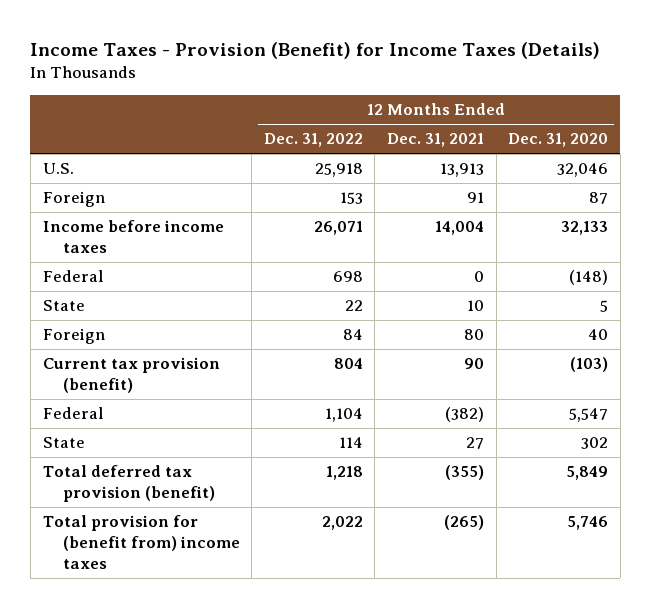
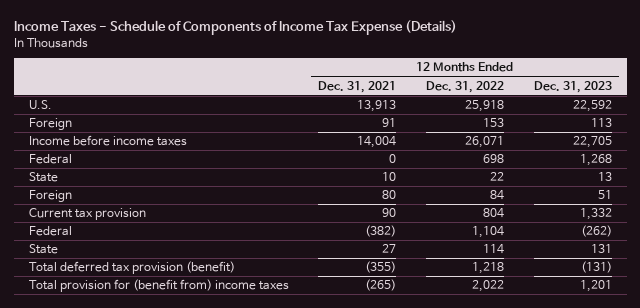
[30,41,601,59] Income Taxes - Provision (Benefit) for Income Taxes (Details) -> [13,20,457,36] Income Taxes - Schedule of Components of Income Tax Expense (Details)
[508,133,609,148] Dec. 31, 2020 -> none
none -> [533,80,612,93] Dec. 31, 2023
[42,357,220,394] Current tax provision (benefit) -> [28,208,146,221] Current tax provision

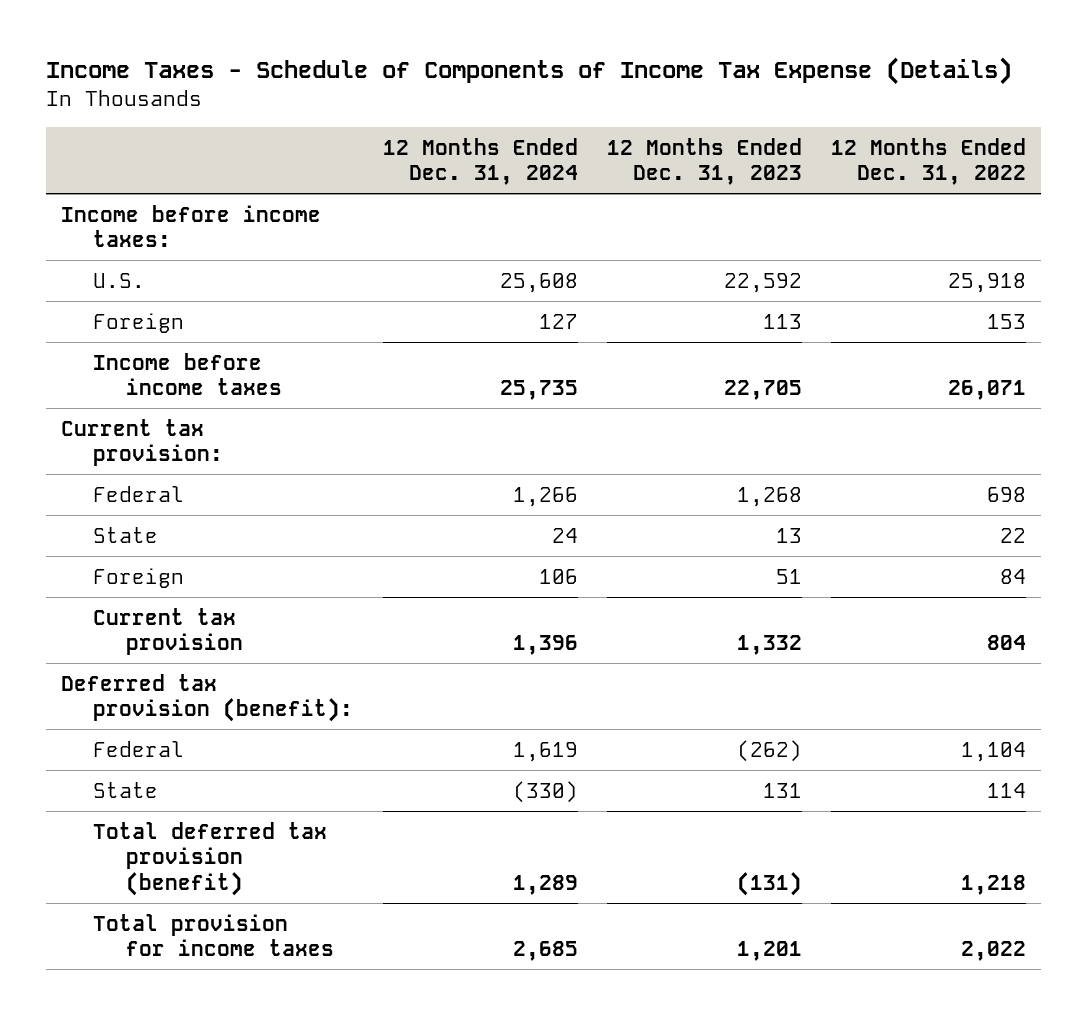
[318,80,397,93] Dec. 31, 2021 -> none
none -> [382,137,578,186] 12 Months Ended Dec. 31, 2024
none -> [60,204,321,248] Income before income taxes:
none -> [60,418,224,467] Current tax provision:
none -> [60,673,354,723] Deferred tax provision (benefit):
[28,279,289,293] Total provision for (benefit from) income taxes -> [93,913,334,957] Total provision for income taxes

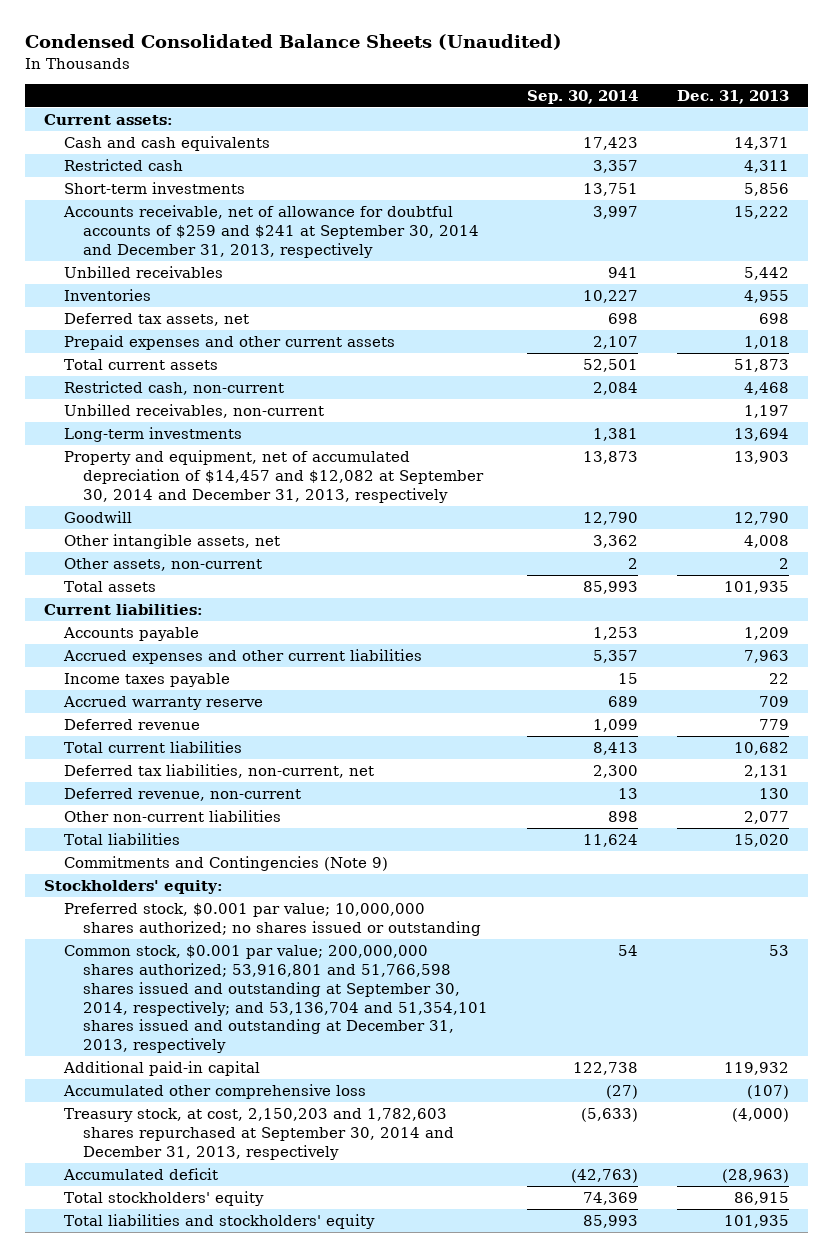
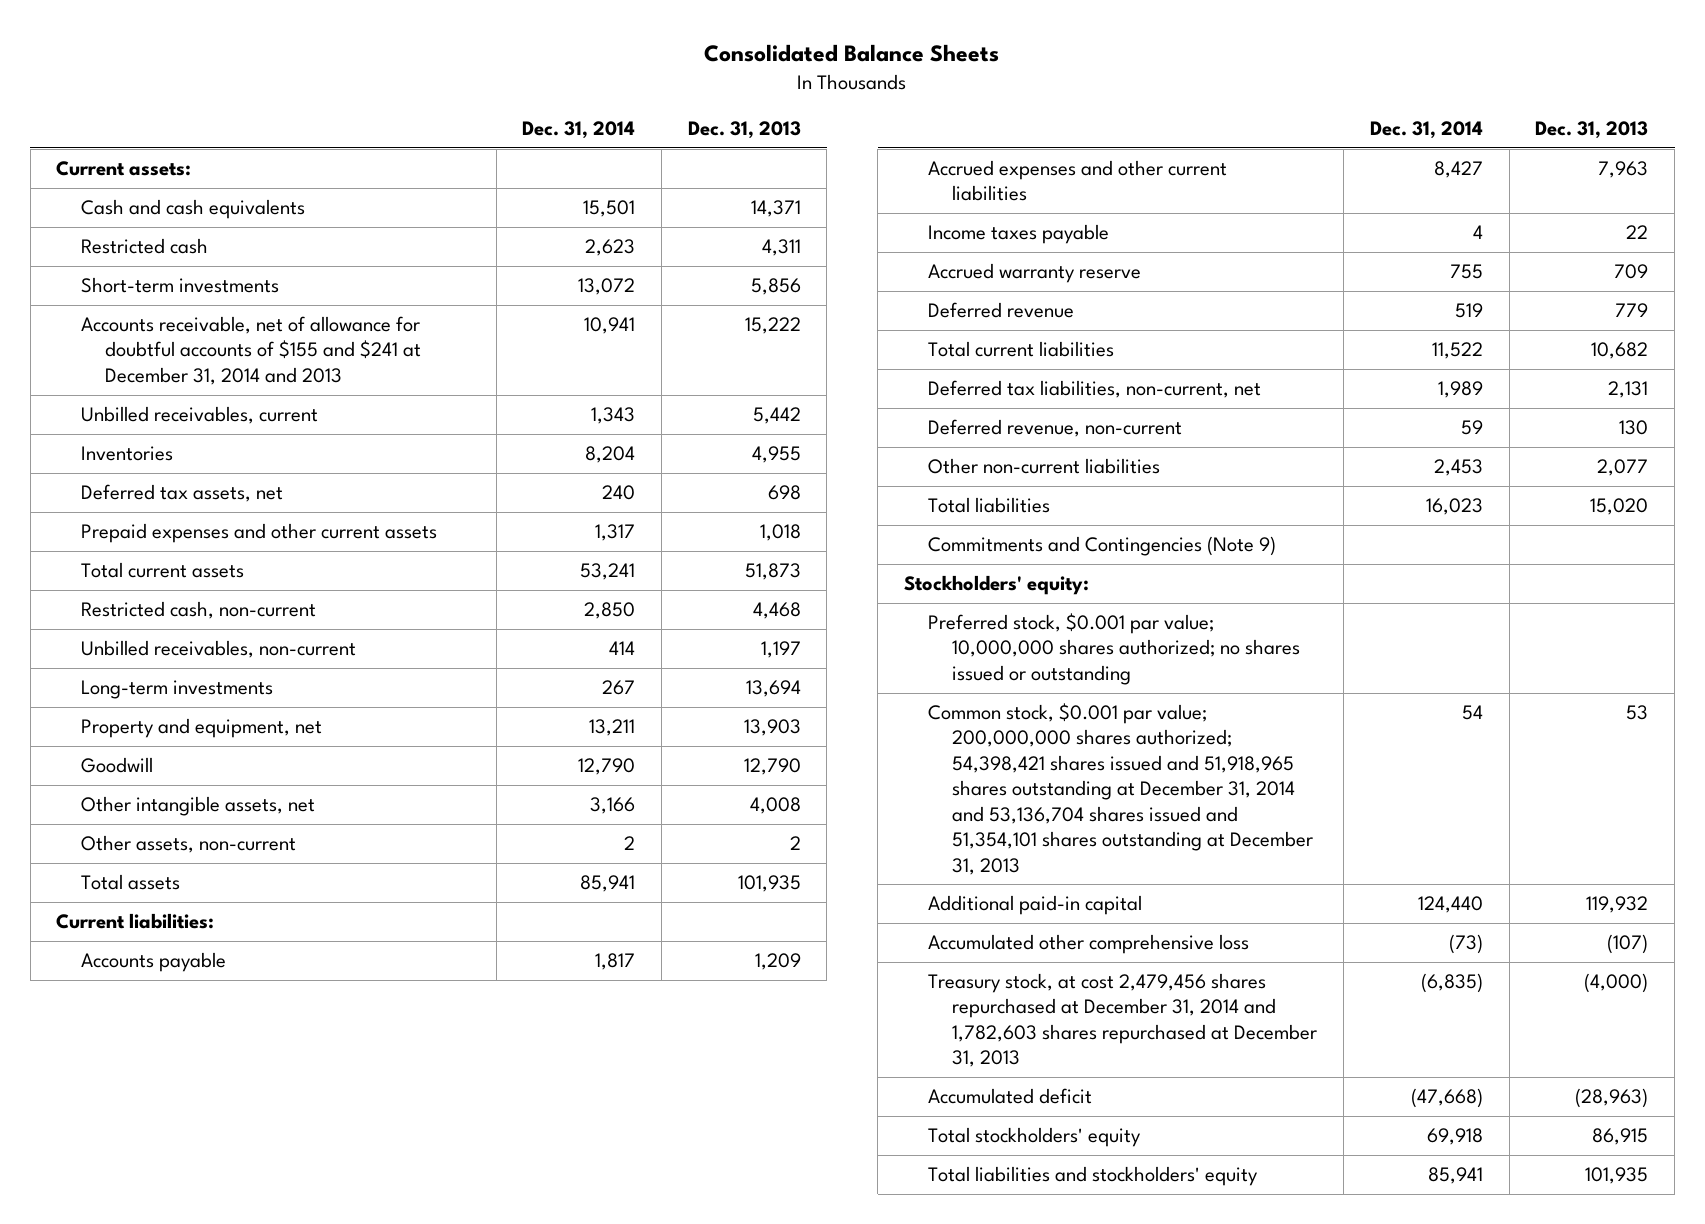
[24,34,562,51] Condensed Consolidated Balance Sheets (Unaudited) -> [704,44,1000,63] Consolidated Balance Sheets
[526,89,638,104] Sep. 30, 2014 -> none
none -> [522,121,636,140] Dec. 31, 2014
[62,205,480,258] Accounts receivable, net of allowance for doubtful accounts of $259 and $241 at September 30, 2014 and December 31, 2013, respectively -> [80,316,421,385] Accounts receivable, net of allowance for doubtful accounts of $155 and $241 at December 31, 2014 and 2013
[63,266,223,279] Unbilled receivables -> [80,406,318,425] Unbilled receivables, current
[63,450,485,503] Property and equipment, net of accumulated depreciation of $14,457 and $12,082 at September 30, 2014 and December 31, 2013, respectively -> [80,718,322,739] Property and equipment, net
[63,945,489,1054] Common stock, $0.001 par value; 200,000,000 shares authorized; 53,916,801 and 51,766,598 shares issued and outstanding at September 30, 2014, respectively; and 53,136,704 and 51,354,101 shares issued and outstanding at December 31, 2013, respectively -> [928,703,1314,875] Common stock, $0.001 par value; 200,000,000 shares authorized; 54,398,421 shares issued and 51,918,965 shares outstanding at December 31, 2014 and 53,136,704 shares issued and 51,354,101 shares outstanding at December 31, 2013
[63,1108,455,1160] Treasury stock, at cost, 2,150,203 and 1,782,603 shares repurchased at September 30, 2014 and December 31, 2013, respectively -> [928,973,1318,1068] Treasury stock, at cost 2,479,456 shares repurchased at December 31, 2014 and 1,782,603 shares repurchased at December 31, 2013

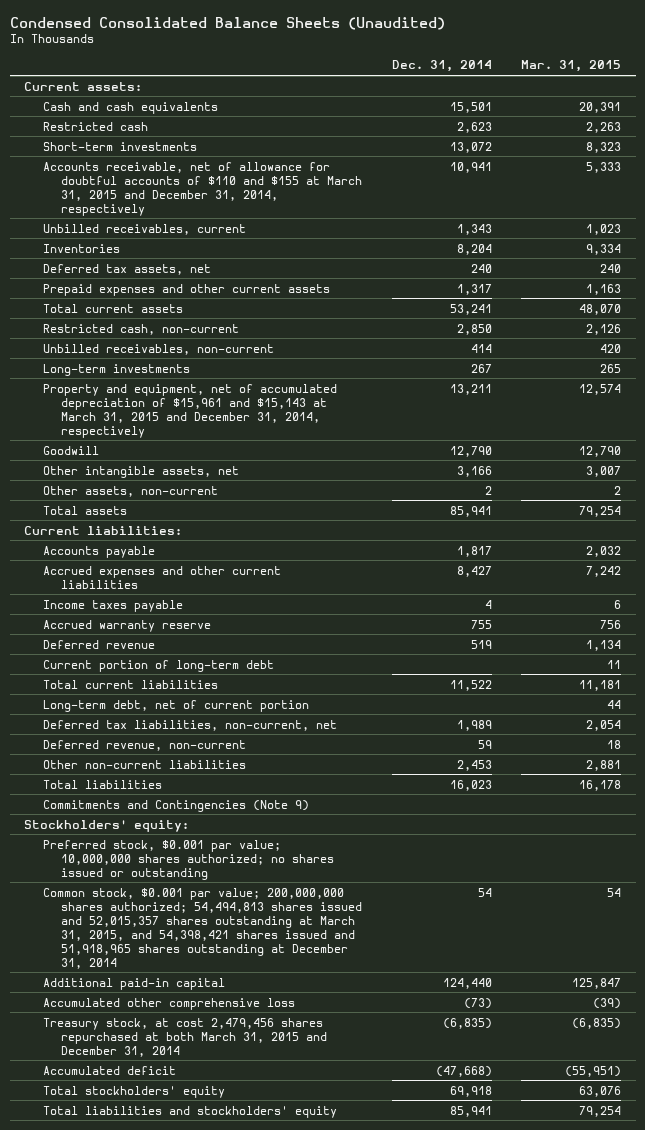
[704,44,1000,63] Consolidated Balance Sheets -> [9,16,445,30] Condensed Consolidated Balance Sheets (Unaudited)
[687,121,801,140] Dec. 31, 2013 -> none
none -> [521,60,622,73] Mar. 31, 2015
[80,316,421,385] Accounts receivable, net of allowance for doubtful accounts of $155 and $241 at December 31, 2014 and 2013 -> [42,161,363,216] Accounts receivable, net of allowance for doubtful accounts of $110 and $155 at March 31, 2015 and December 31, 2014, respectively
[80,718,322,739] Property and equipment, net -> [42,383,337,438] Property and equipment, net of accumulated depreciation of $15,961 and $15,143 at March 31, 2015 and December 31, 2014, respectively
none -> [42,659,274,672] Current portion of long-term debt
none -> [42,699,309,712] Long-term debt, net of current portion
[928,703,1314,875] Common stock, $0.001 par value; 200,000,000 shares authorized; 54,398,421 shares issued and 51,918,965 shares outstanding at December 31, 2014 and 53,136,704 shares issued and 51,354,101 shares outstanding at December 31, 2013 -> [42,887,363,969] Common stock, $0.001 par value; 200,000,000 shares authorized; 54,494,813 shares issued and 52,015,357 shares outstanding at March 31, 2015, and 54,398,421 shares issued and 51,918,965 shares outstanding at December 31, 2014
[928,973,1318,1068] Treasury stock, at cost 2,479,456 shares repurchased at December 31, 2014 and 1,782,603 shares repurchased at December 31, 2013 -> [42,1017,328,1057] Treasury stock, at cost 2,479,456 shares repurchased at both March 31, 2015 and December 31, 2014

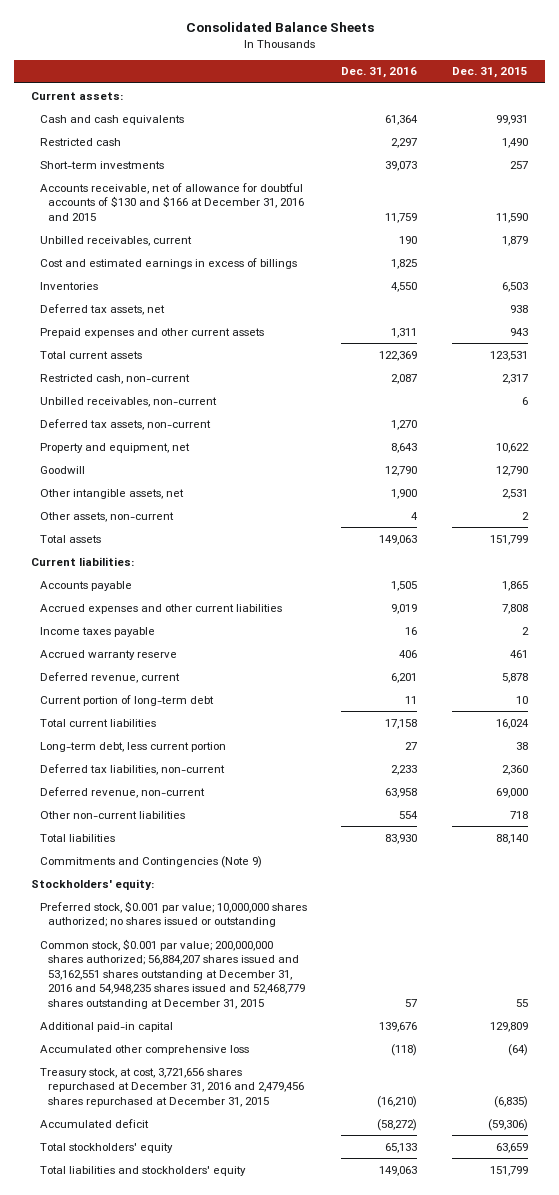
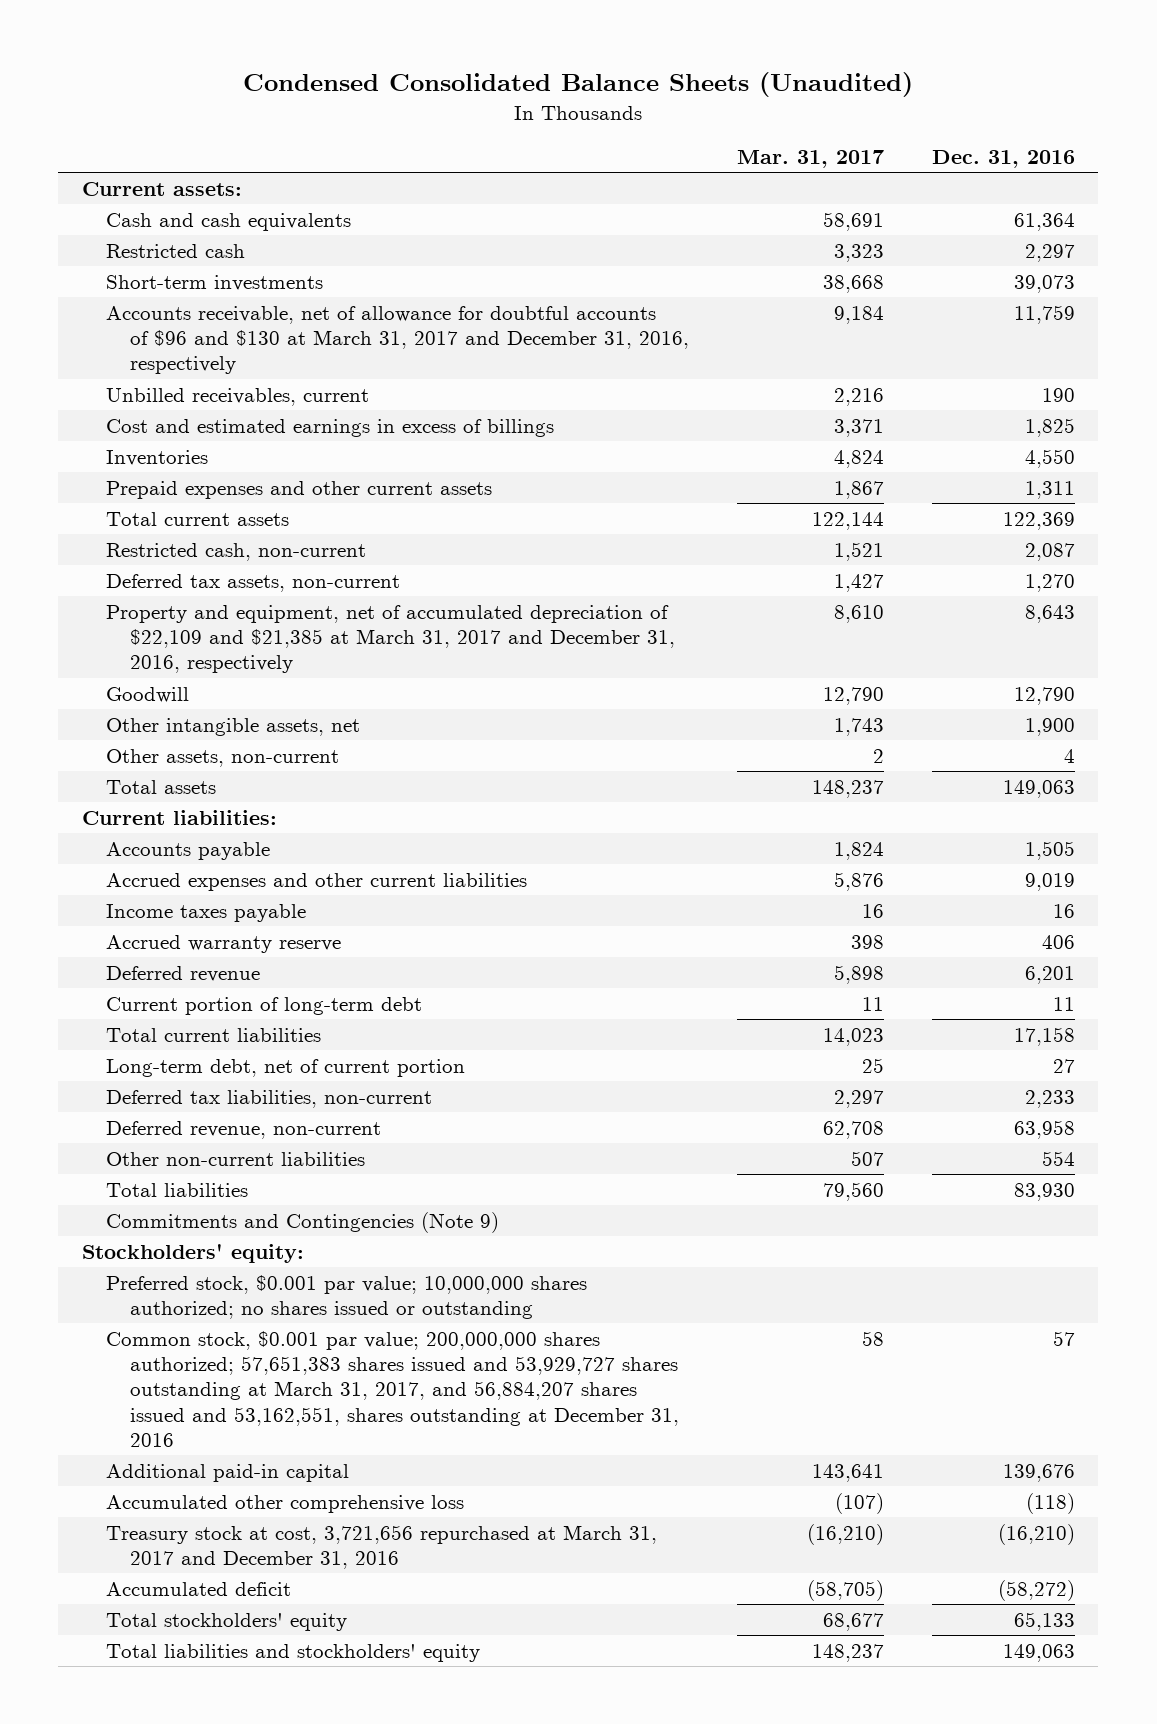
[185,22,374,33] Consolidated Balance Sheets -> [243,72,914,98] Condensed Consolidated Balance Sheets (Unaudited)
[451,67,528,79] Dec. 31, 2015 -> none
none -> [736,149,884,168] Mar. 31, 2017
[39,182,304,221] Accounts receivable, net of allowance for doubtful accounts of $130 and $166 at December 31, 2016 and 2015 -> [106,305,690,375] Accounts receivable, net of allowance for doubtful accounts of $96 and $130 at March 31, 2017 and December 31, 2016, respectively
[39,303,165,315] Deferred tax assets, net -> none
[39,396,217,407] Unbilled receivables, non-current -> none
[39,442,190,453] Property and equipment, net -> [106,604,676,674] Property and equipment, net of accumulated depreciation of $22,109 and $21,385 at March 31, 2017 and December 31, 2016, respectively
[39,671,180,683] Deferred revenue, current -> [106,965,261,982] Deferred revenue
[39,741,226,752] Long-term debt, less current portion -> [106,1058,466,1077] Long-term debt, net of current portion
[39,938,305,1009] Common stock, $0.001 par value; 200,000,000 shares authorized; 56,884,207 shares issued and 53,162,551 shares outstanding at December 31, 2016 and 54,948,235 shares issued and 52,468,779 shares outstanding at December 31, 2015 -> [106,1330,680,1447] Common stock, $0.001 par value; 200,000,000 shares authorized; 57,651,383 shares issued and 53,929,727 shares outstanding at March 31, 2017, and 56,884,207 shares issued and 53,162,551, shares outstanding at December 31, 2016
[39,1067,304,1107] Treasury stock, at cost, 3,721,656 shares repurchased at December 31, 2016 and 2,479,456 shares repurchased at December 31, 2015 -> [106,1524,658,1570] Treasury stock at cost, 3,721,656 repurchased at March 31, 2017 and December 31, 2016

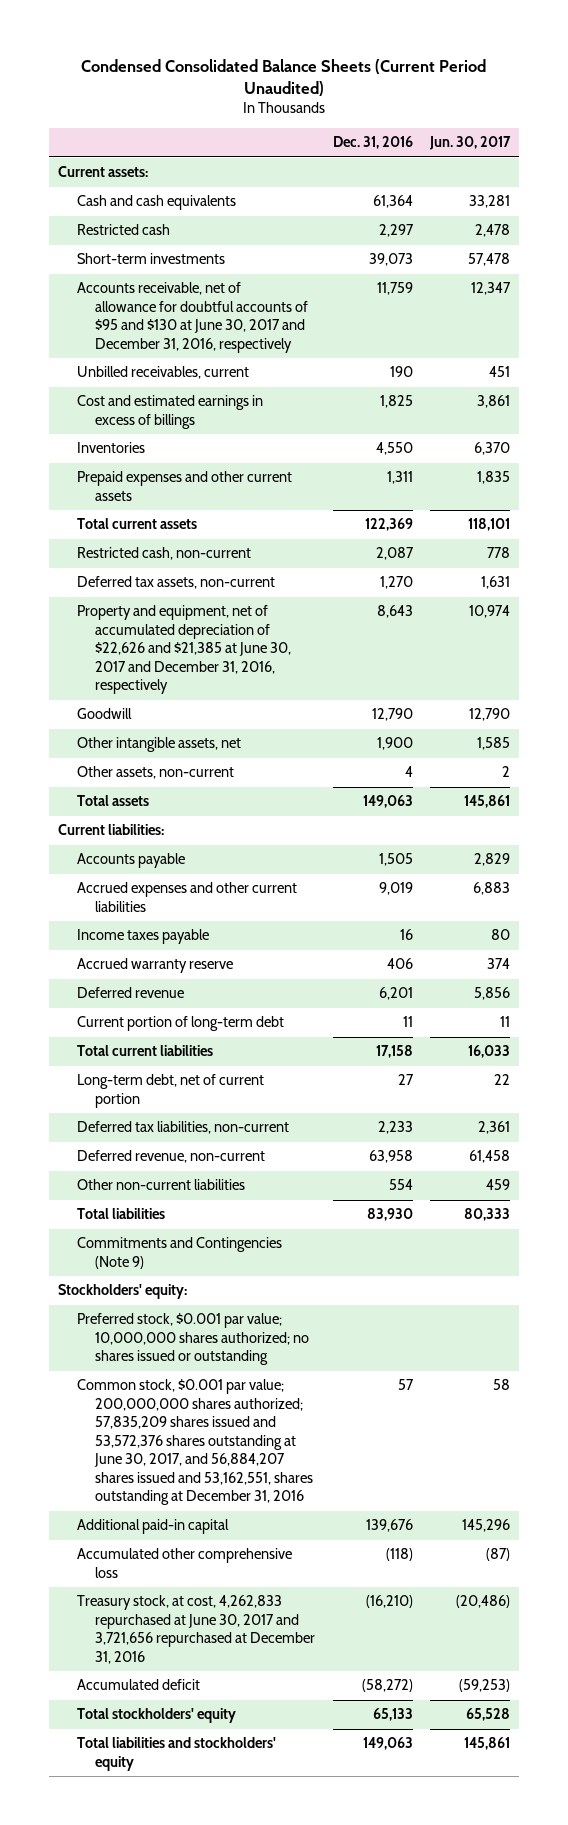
[243,72,914,98] Condensed Consolidated Balance Sheets (Unaudited) -> [80,58,486,96] Condensed Consolidated Balance Sheets (Current Period Unaudited)
[736,149,884,168] Mar. 31, 2017 -> none
none -> [429,136,512,151] Jun. 30, 2017
[106,305,690,375] Accounts receivable, net of allowance for doubtful accounts of $96 and $130 at March 31, 2017 and December 31, 2016, respectively -> [76,282,309,353] Accounts receivable, net of allowance for doubtful accounts of $95 and $130 at June 30, 2017 and December 31, 2016, respectively
[106,604,676,674] Property and equipment, net of accumulated depreciation of $22,109 and $21,385 at March 31, 2017 and December 31, 2016, respectively -> [76,605,292,695] Property and equipment, net of accumulated depreciation of $22,626 and $21,385 at June 30, 2017 and December 31, 2016, respectively
[106,1330,680,1447] Common stock, $0.001 par value; 200,000,000 shares authorized; 57,651,383 shares issued and 53,929,727 shares outstanding at March 31, 2017, and 56,884,207 shares issued and 53,162,551, shares outstanding at December 31, 2016 -> [76,1379,314,1506] Common stock, $0.001 par value; 200,000,000 shares authorized; 57,835,209 shares issued and 53,572,376 shares outstanding at June 30, 2017, and 56,884,207 shares issued and 53,162,551, shares outstanding at December 31, 2016
[106,1524,658,1570] Treasury stock at cost, 3,721,656 repurchased at March 31, 2017 and December 31, 2016 -> [76,1595,316,1664] Treasury stock, at cost, 4,262,833 repurchased at June 30, 2017 and 3,721,656 repurchased at December 31, 2016

